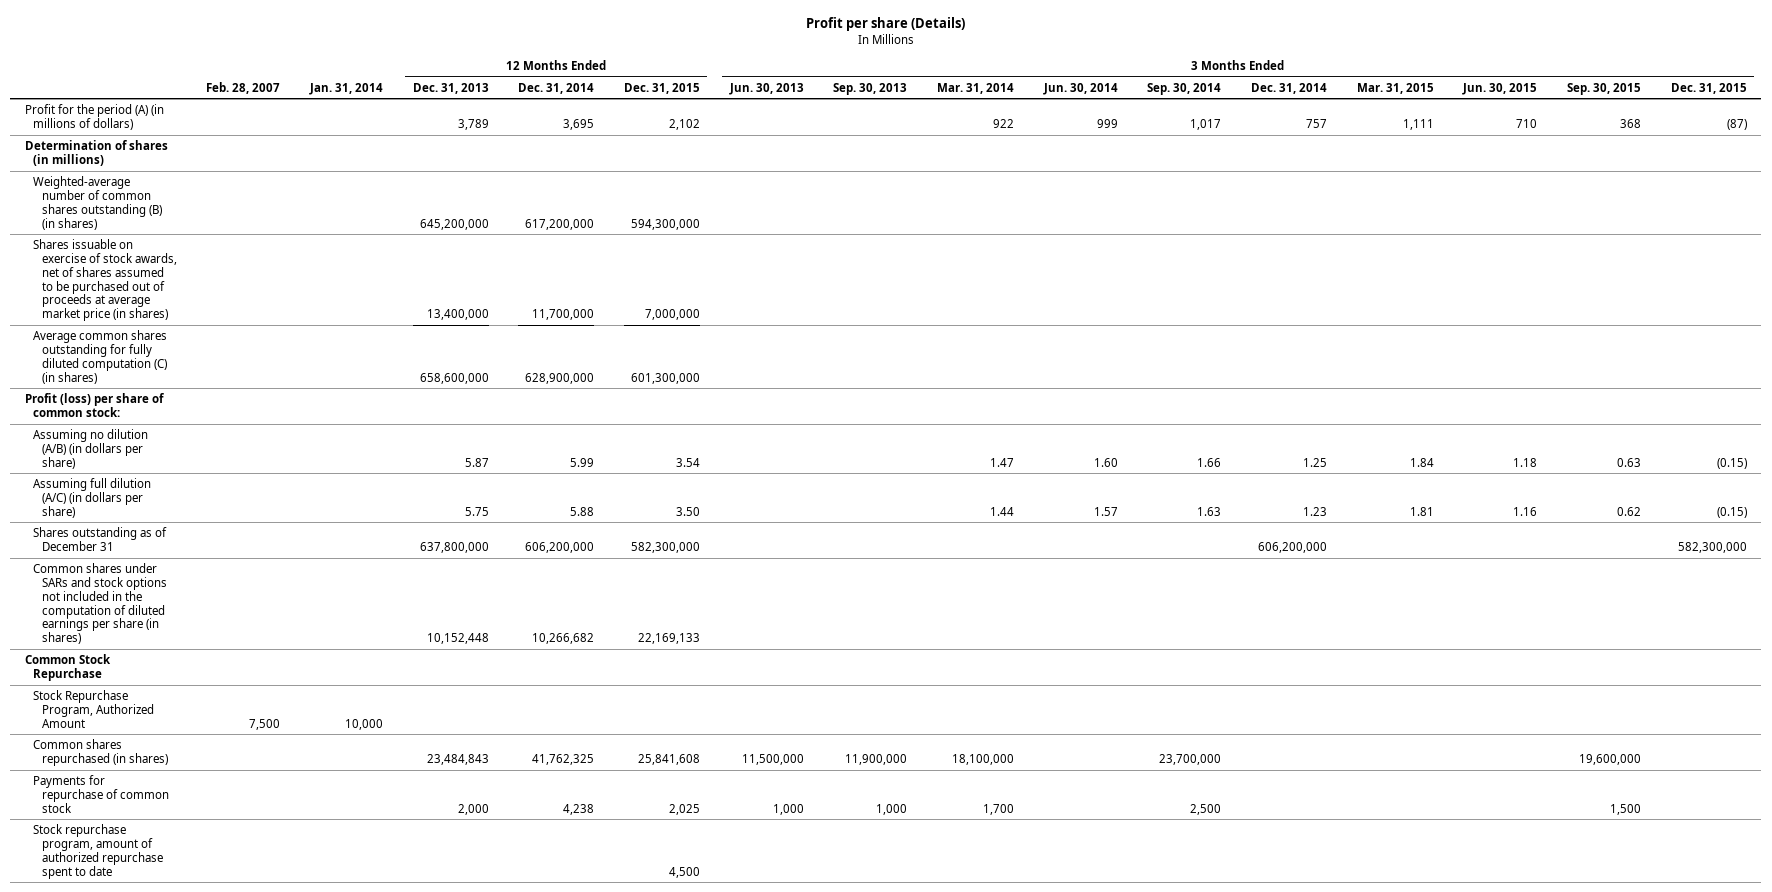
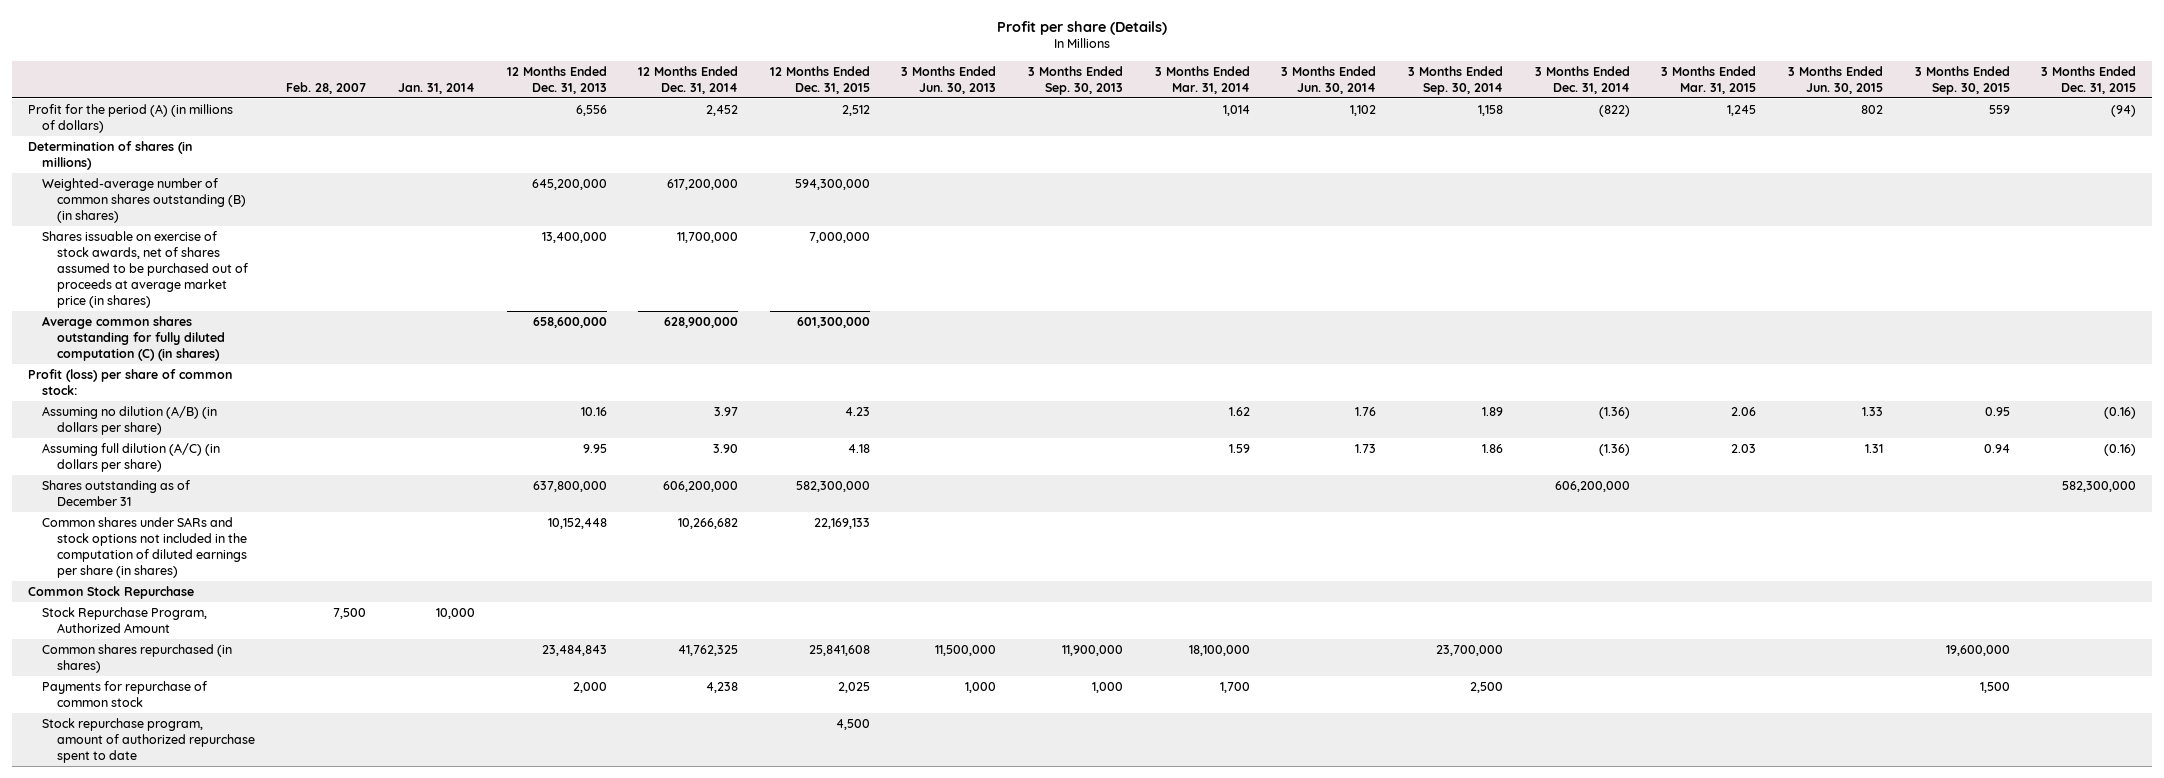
[457,118,489,130] 3,789 -> [575,105,607,117] 6,556
[563,118,595,130] 3,695 -> [706,105,739,117] 2,452
[668,118,700,130] 2,102 -> [841,105,870,117] 2,512
[992,118,1014,128] 922 -> [1222,105,1250,117] 1,014
[1096,118,1118,128] 999 -> [1350,105,1377,117] 1,102
[1190,118,1222,130] 1,017 -> [1478,105,1504,117] 1,158
[1305,118,1327,128] 757 -> [1598,105,1630,118] (822)
[1402,118,1434,130] 1,111 -> [1727,105,1757,117] 1,245
[1516,118,1538,128] 710 -> [1860,105,1883,115] 802
[1619,118,1641,128] 368 -> [1988,105,2010,115] 559
[1726,118,1747,130] (87) -> [2111,105,2137,118] (94)
[464,457,489,467] 5.87 -> [580,407,607,417] 10.16
[570,457,595,467] 5.99 -> [714,407,739,417] 3.97
[675,457,700,467] 3.54 -> [844,407,870,417] 4.23
[989,457,1014,467] 1.47 -> [1228,407,1250,417] 1.62
[1093,457,1118,467] 1.60 -> [1355,407,1377,417] 1.76
[1197,457,1222,467] 1.66 -> [1482,407,1504,417] 1.89
[1302,457,1327,467] 1.25 -> [1598,407,1630,420] (1.36)
[1409,457,1434,467] 1.84 -> [1731,407,1757,417] 2.06
[1513,457,1538,467] 1.18 -> [1861,407,1883,417] 1.33
[1616,457,1641,467] 0.63 -> [1984,407,2010,417] 0.95
[1716,457,1747,469] (0.15) -> [2104,407,2137,420] (0.16)
[464,506,489,516] 5.75 -> [582,444,607,454] 9.95
[570,506,595,516] 5.88 -> [713,444,739,454] 3.90
[675,506,700,516] 3.50 -> [847,444,870,454] 4.18
[989,506,1014,516] 1.44 -> [1228,444,1250,454] 1.59
[1093,506,1118,516] 1.57 -> [1355,444,1377,454] 1.73
[1197,506,1222,516] 1.63 -> [1482,444,1504,454] 1.86
[1302,506,1327,516] 1.23 -> [1598,444,1630,457] (1.36)
[1409,506,1434,516] 1.81 -> [1731,444,1757,454] 2.03
[1513,506,1538,516] 1.16 -> [1864,444,1883,454] 1.31
[1616,506,1641,516] 0.62 -> [1983,444,2010,454] 0.94
[1716,506,1747,518] (0.15) -> [2104,444,2137,457] (0.16)

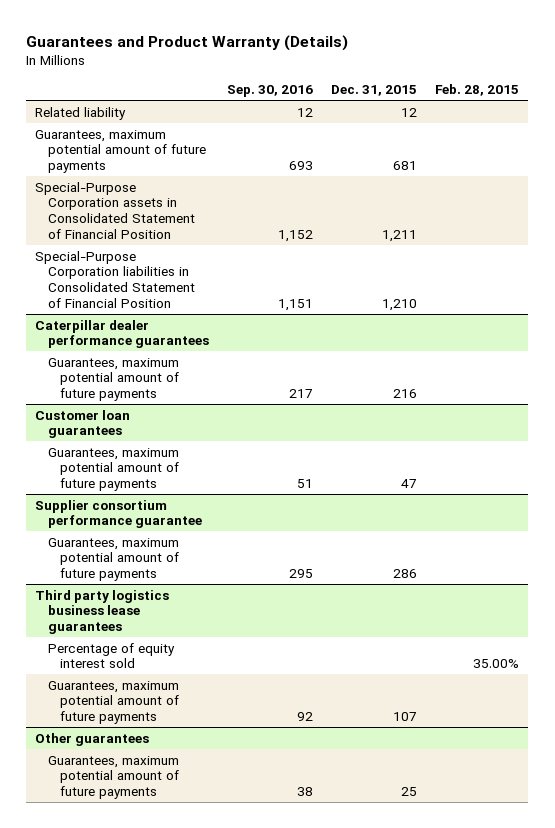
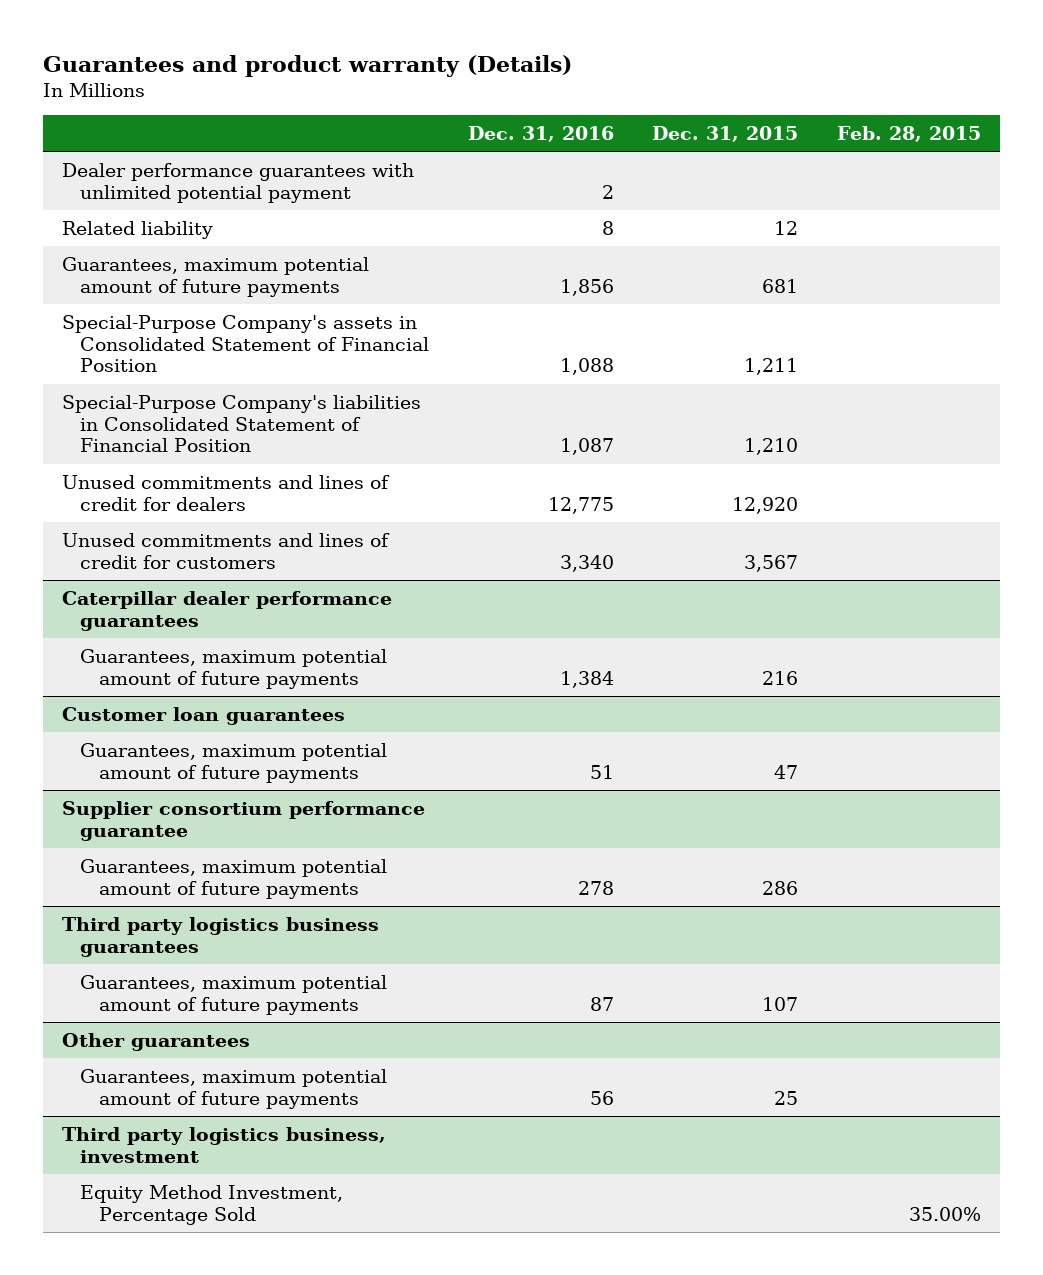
[26,34,349,51] Guarantees and Product Warranty (Details) -> [42,54,572,77] Guarantees and product warranty (Details)
[226,85,313,98] Sep. 30, 2016 -> none
none -> [467,126,614,143] Dec. 31, 2016
none -> [61,162,414,203] Dealer performance guarantees with unlimited potential payment
[35,181,195,239] Special-Purpose Corporation assets in Consolidated Statement of Financial Position -> [61,314,430,373] Special-Purpose Company's assets in Consolidated Statement of Financial Position
[35,250,195,308] Special-Purpose Corporation liabilities in Consolidated Statement of Financial Position -> [61,394,421,453] Special-Purpose Company's liabilities in Consolidated Statement of Financial Position
none -> [61,474,390,511] Unused commitments and lines of credit for dealers
none -> [61,532,390,569] Unused commitments and lines of credit for customers
[47,642,175,669] Percentage of equity interest sold -> none
[35,589,170,634] Third party logistics business lease guarantees -> [61,916,379,957] Third party logistics business guarantees
none -> [61,1126,386,1163] Third party logistics business, investment
none -> [80,1184,344,1225] Equity Method Investment, Percentage Sold

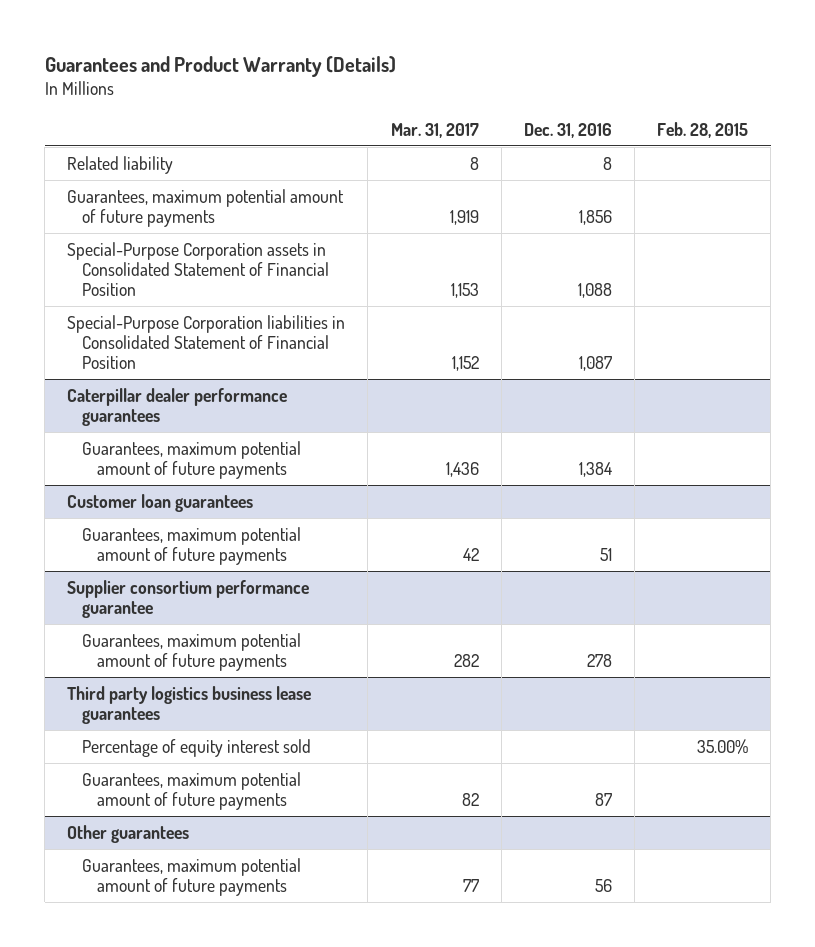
[42,54,572,77] Guarantees and product warranty (Details) -> [44,55,396,77] Guarantees and Product Warranty (Details)
[652,126,799,143] Dec. 31, 2015 -> none
none -> [390,122,479,138] Mar. 31, 2017
[61,162,414,203] Dealer performance guarantees with unlimited potential payment -> none
[61,474,390,511] Unused commitments and lines of credit for dealers -> none
[61,532,390,569] Unused commitments and lines of credit for customers -> none
[61,314,430,373] Special-Purpose Company's assets in Consolidated Statement of Financial Position -> [67,241,330,297] Special-Purpose Corporation assets in Consolidated Statement of Financial Position
[61,394,421,453] Special-Purpose Company's liabilities in Consolidated Statement of Financial Position -> [67,314,346,370] Special-Purpose Corporation liabilities in Consolidated Statement of Financial Position
[61,916,379,957] Third party logistics business guarantees -> [67,685,312,725] Third party logistics business lease guarantees
none -> [82,738,312,757] Percentage of equity interest sold
[61,1126,386,1163] Third party logistics business, investment -> none
[80,1184,344,1225] Equity Method Investment, Percentage Sold -> none

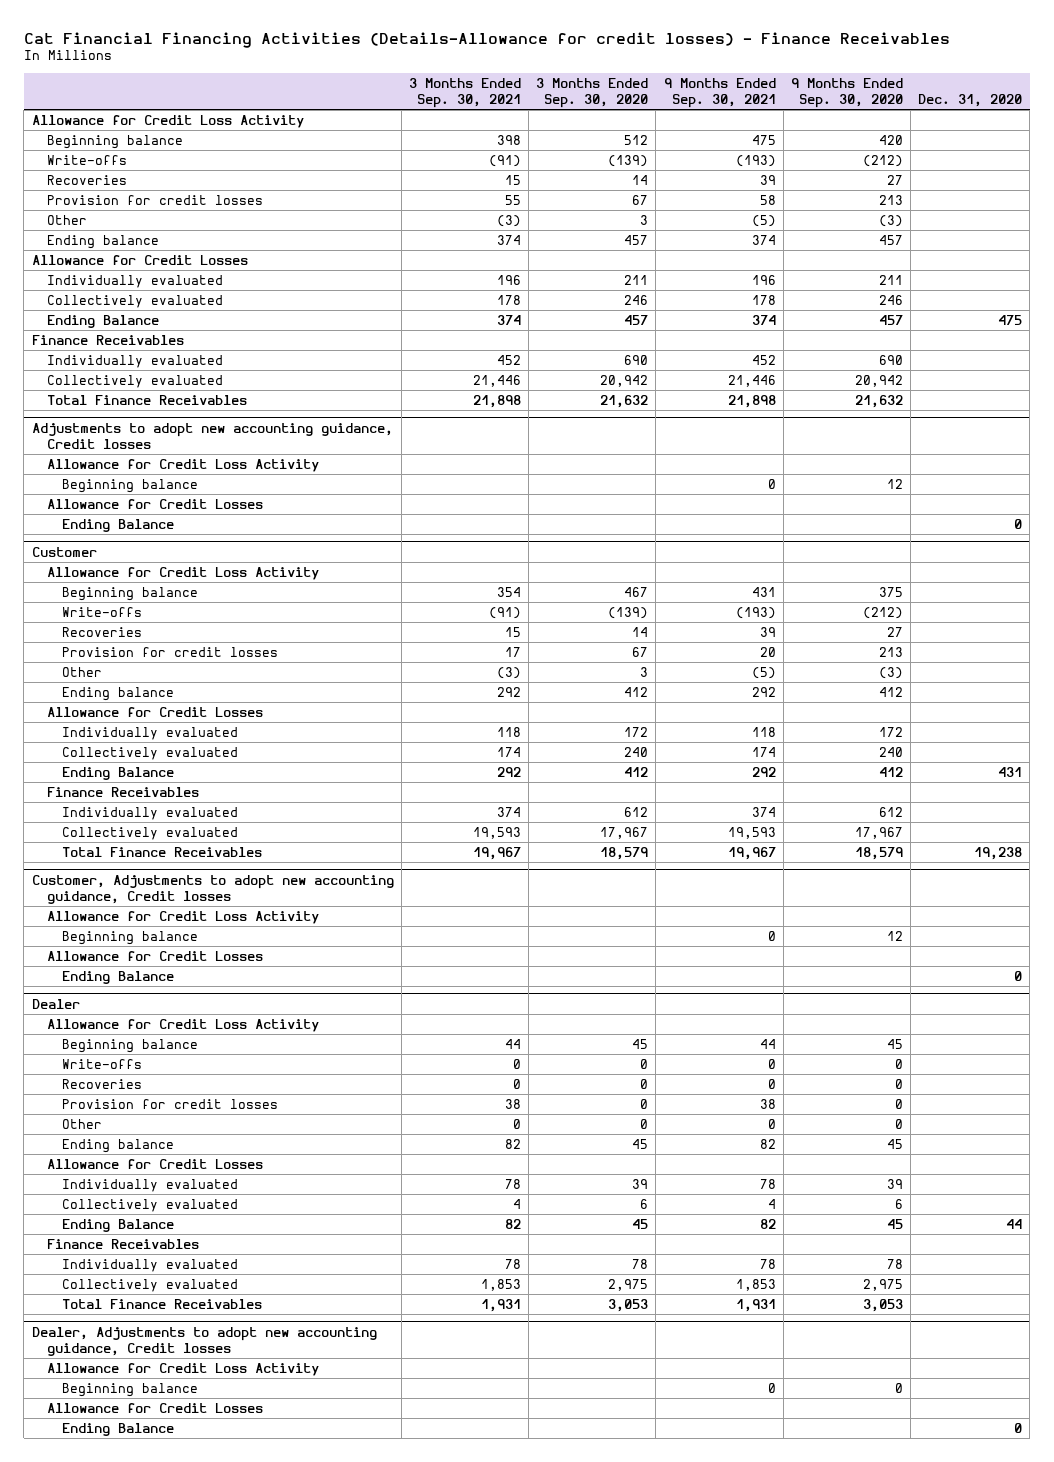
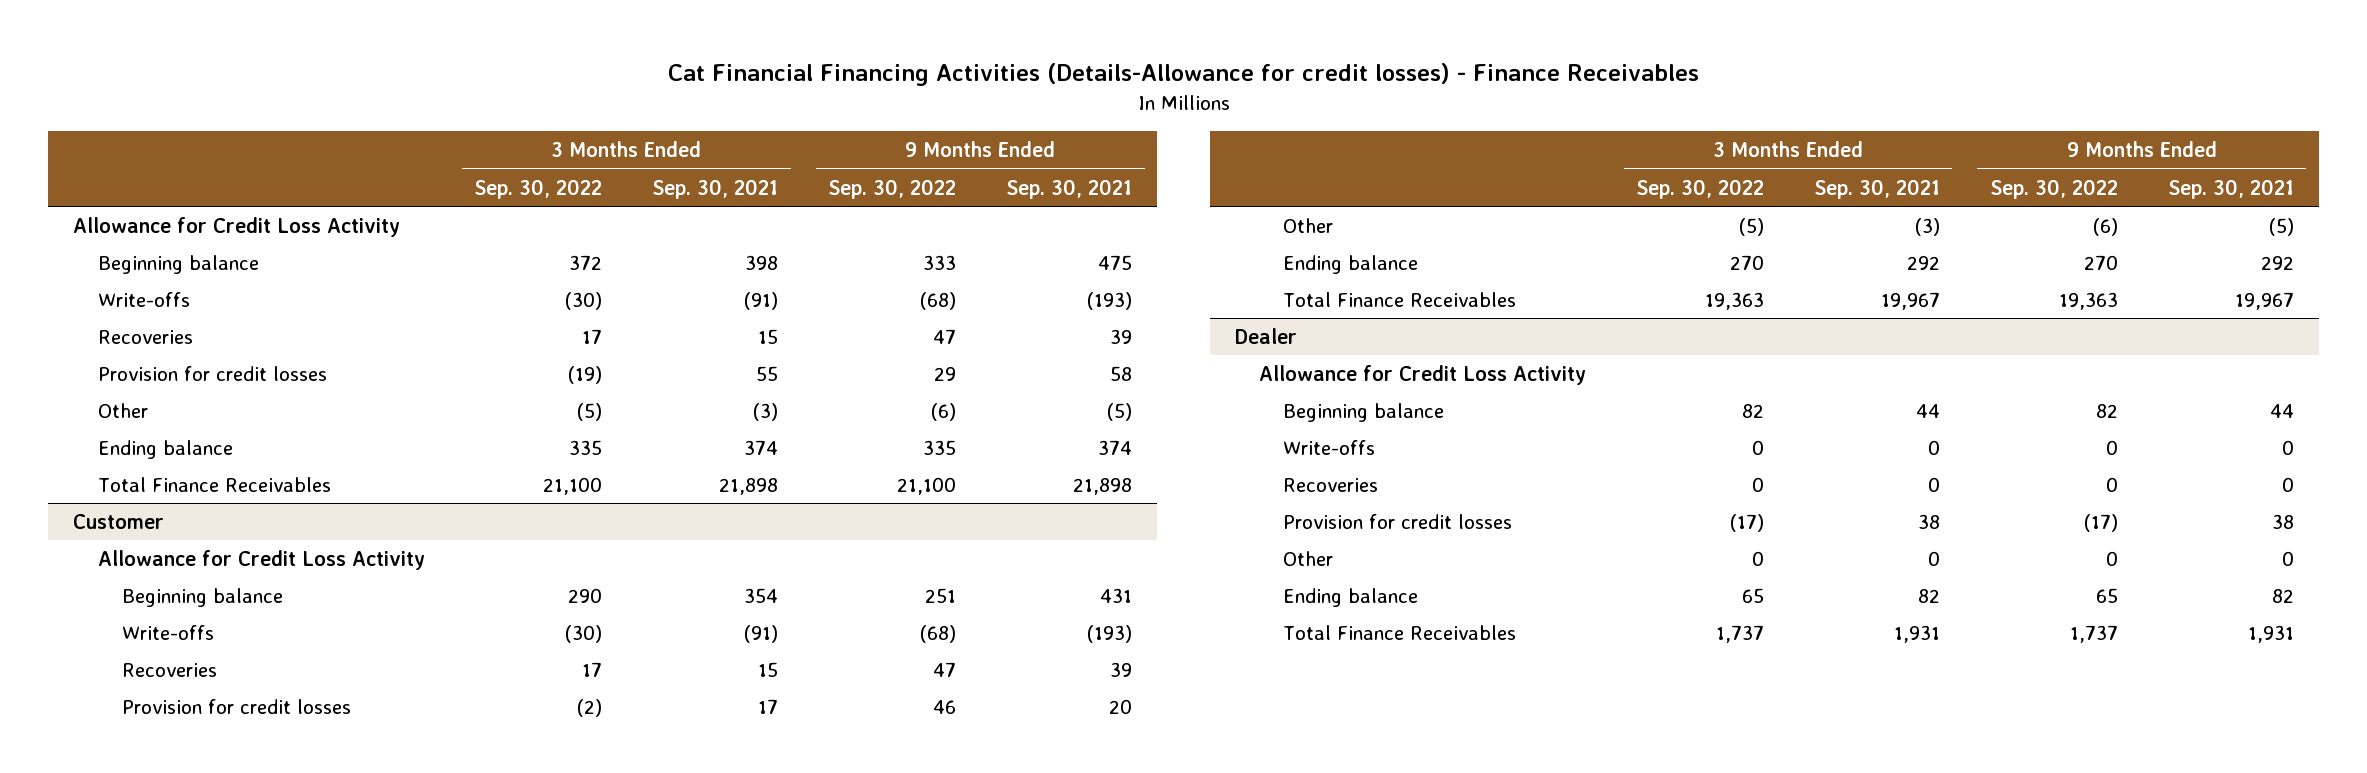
[536,77,649,108] 3 Months Ended Sep. 30, 2020 -> none
[790,77,903,108] 9 Months Ended Sep. 30, 2020 -> none
[918,93,1023,107] Dec. 31, 2020 -> none
none -> [474,178,603,199] Sep. 30, 2022
none -> [828,178,957,199] Sep. 30, 2022
[31,254,248,265] Allowance for Credit Losses -> none
[47,274,224,288] Individually evaluated -> none
[47,294,224,308] Collectively evaluated -> none
[47,314,160,328] Ending Balance -> none
[31,334,184,345] Finance Receivables -> none
[47,354,224,368] Individually evaluated -> none
[47,374,224,388] Collectively evaluated -> none
[31,422,393,449] Adjustments to adopt new accounting guidance, Credit losses -> none
[47,458,320,472] Allowance for Credit Loss Activity -> none
[62,478,199,493] Beginning balance -> none
[47,498,264,509] Allowance for Credit Losses -> none
[62,518,175,532] Ending Balance -> none
[47,706,264,717] Allowance for Credit Losses -> none
[62,726,239,740] Individually evaluated -> none
[62,746,239,760] Collectively evaluated -> none
[62,766,175,780] Ending Balance -> none
[47,786,200,797] Finance Receivables -> none
[62,806,239,820] Individually evaluated -> none
[62,826,239,840] Collectively evaluated -> none
[31,874,394,904] Customer, Adjustments to adopt new accounting guidance, Credit losses -> none
[47,910,320,924] Allowance for Credit Loss Activity -> none
[62,930,199,945] Beginning balance -> none
[47,950,264,961] Allowance for Credit Losses -> none
[62,970,175,984] Ending Balance -> none
[47,1158,264,1169] Allowance for Credit Losses -> none
[62,1178,239,1192] Individually evaluated -> none
[62,1198,239,1212] Collectively evaluated -> none
[62,1218,175,1232] Ending Balance -> none
[47,1238,200,1249] Finance Receivables -> none
[62,1258,239,1272] Individually evaluated -> none
[62,1278,239,1292] Collectively evaluated -> none
[31,1326,377,1356] Dealer, Adjustments to adopt new accounting guidance, Credit losses -> none
[47,1362,320,1376] Allowance for Credit Loss Activity -> none
[62,1382,199,1397] Beginning balance -> none
[47,1402,264,1413] Allowance for Credit Losses -> none
[62,1422,175,1436] Ending Balance -> none

